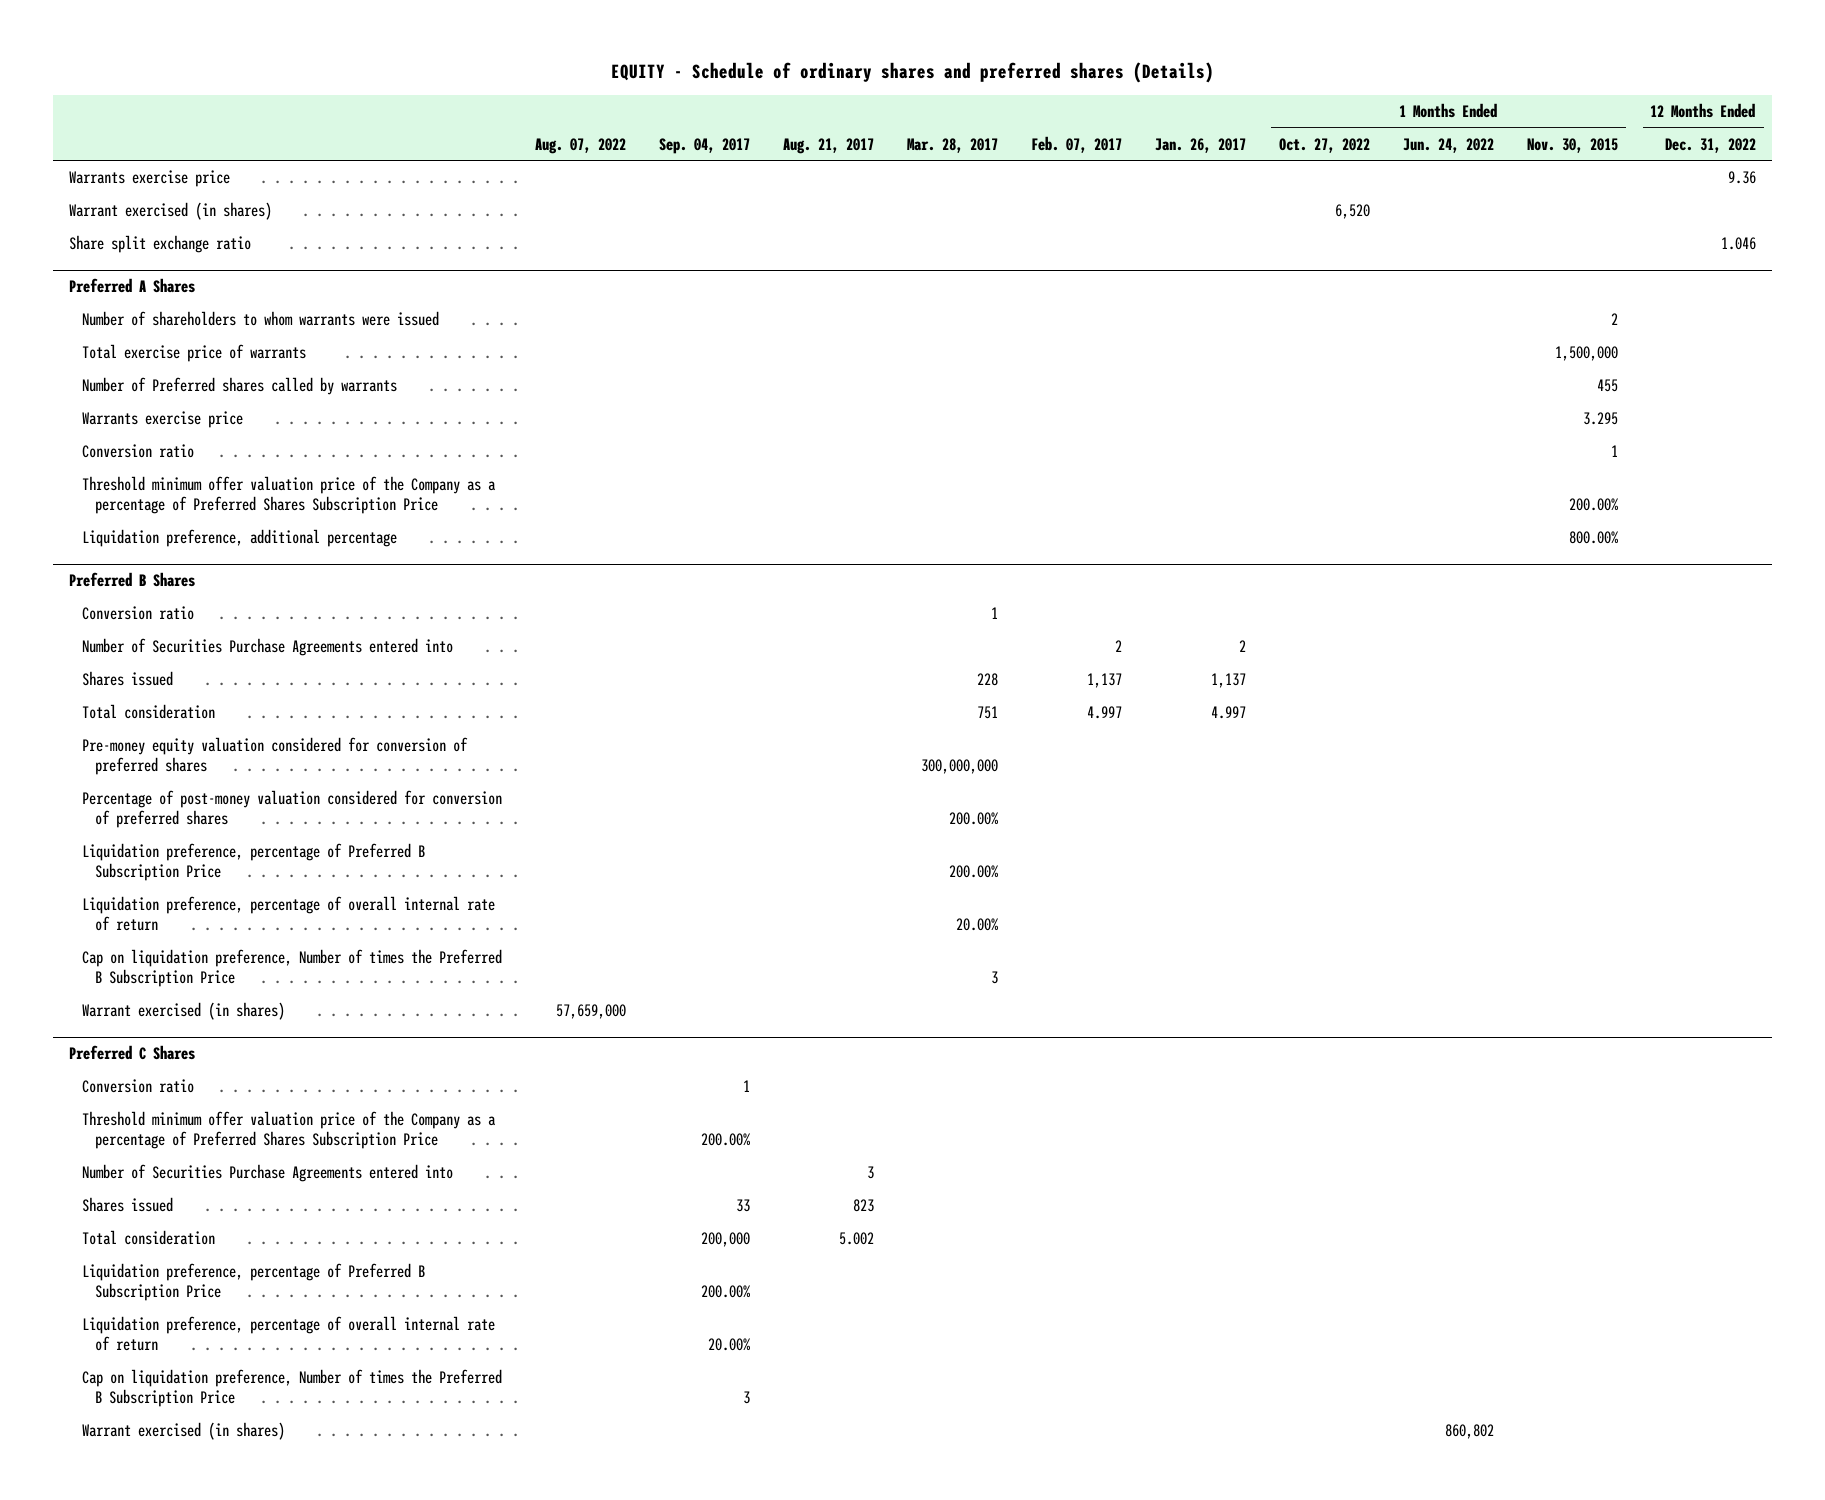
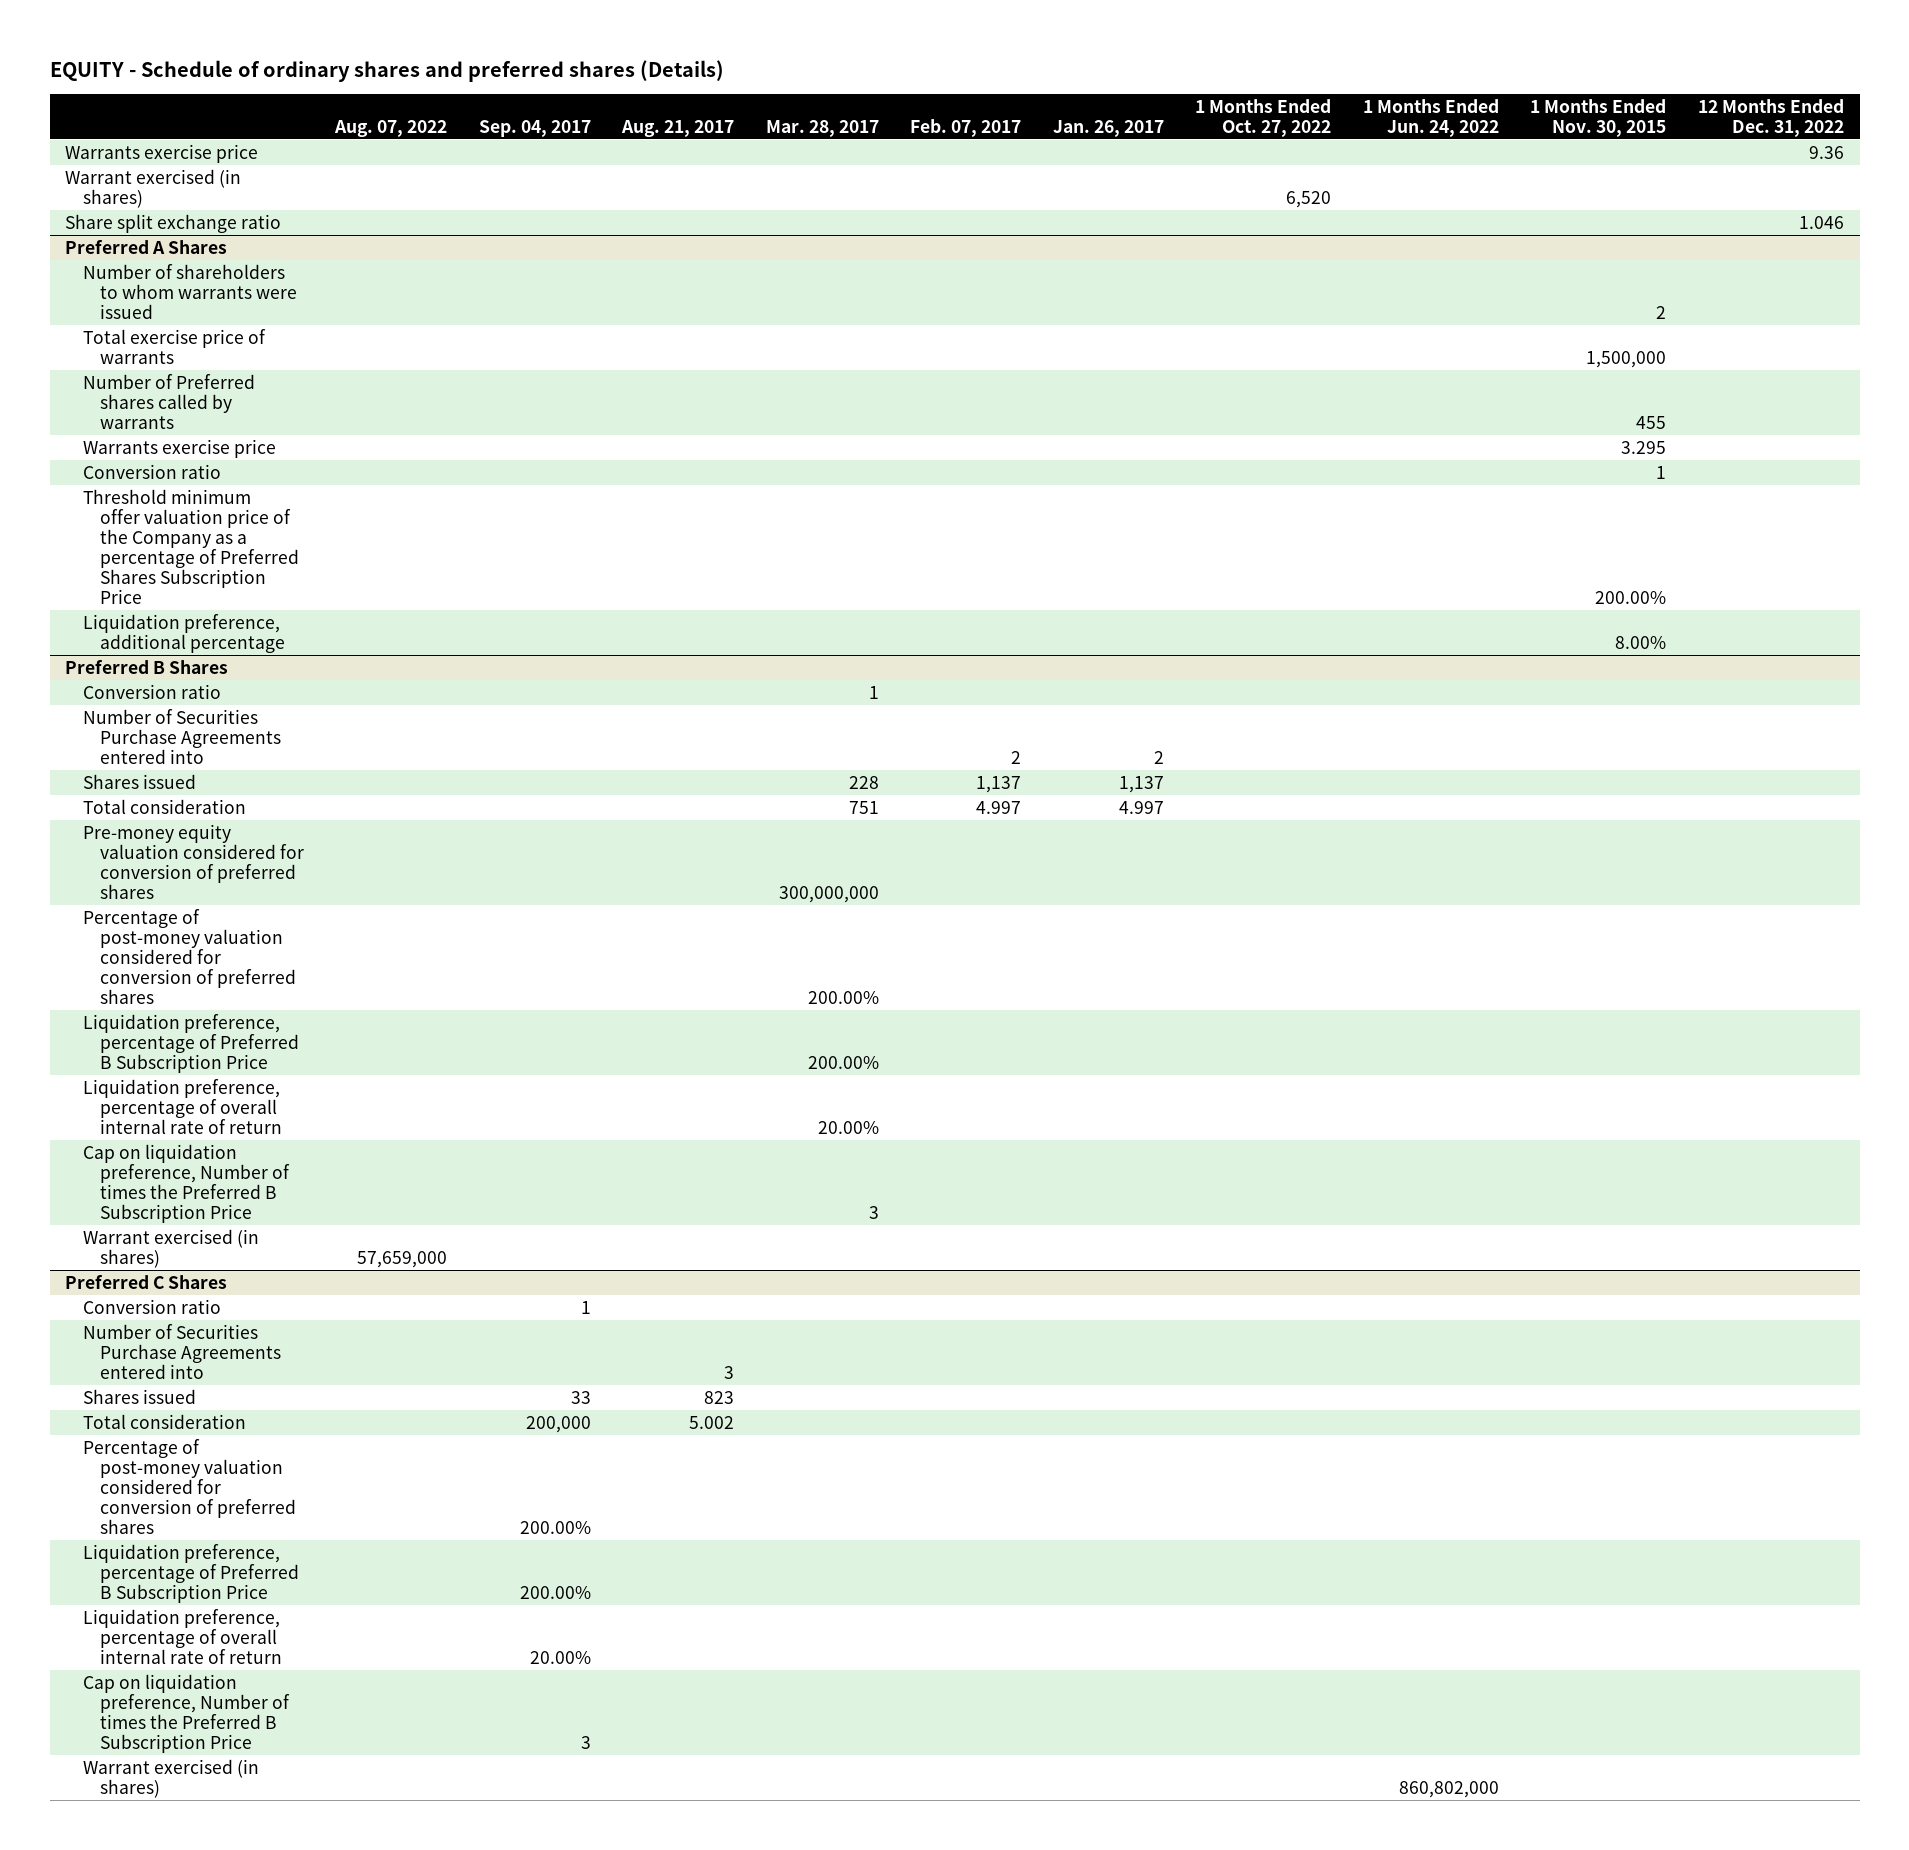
[1568,531,1618,545] 800.00% -> [1615,635,1667,649] 8.00%
[82,1111,497,1150] Threshold minimum offer valuation price of the Company as a percentage of Preferred Shares Subscription Price -> none
none -> [82,1438,296,1534] Percentage of post-money valuation considered for conversion of preferred shares
[1444,1424,1494,1440] 860,802 -> [1398,1780,1499,1798] 860,802,000

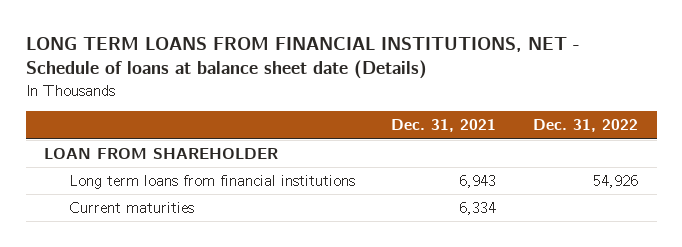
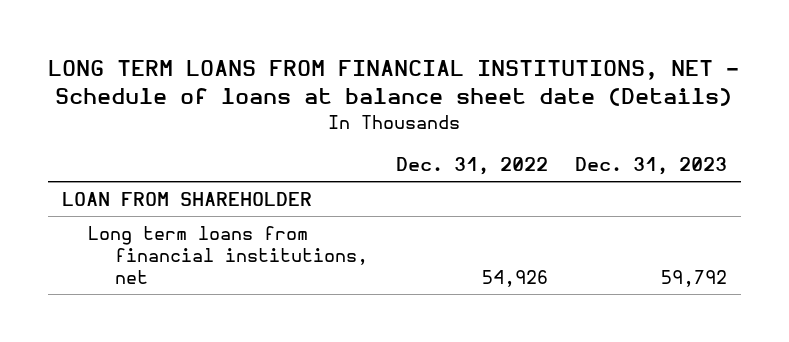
[391,119,497,133] Dec. 31, 2021 -> none
none -> [575,157,728,176] Dec. 31, 2023
[68,202,194,214] Current maturities -> none
[68,175,355,190] Long term loans from financial institutions -> [88,226,369,284] Long term loans from financial institutions, net

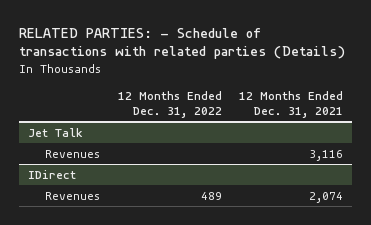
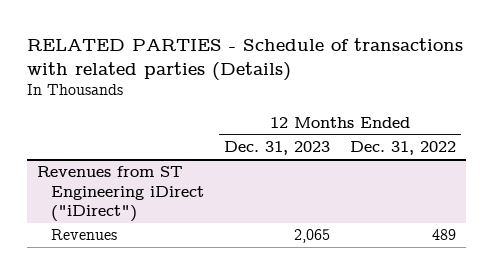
[18,27,345,60] RELATED PARTIES: - Schedule of transactions with related parties (Details) -> [26,37,463,81] RELATED PARTIES - Schedule of transactions with related parties (Details)
[239,90,344,119] 12 Months Ended Dec. 31, 2021 -> none
none -> [223,141,330,156] Dec. 31, 2023
[27,127,83,137] Jet Talk -> none
[45,149,101,158] Revenues -> none
[27,169,76,179] IDirect -> [36,166,204,223] Revenues from ST Engineering iDirect ("iDirect")

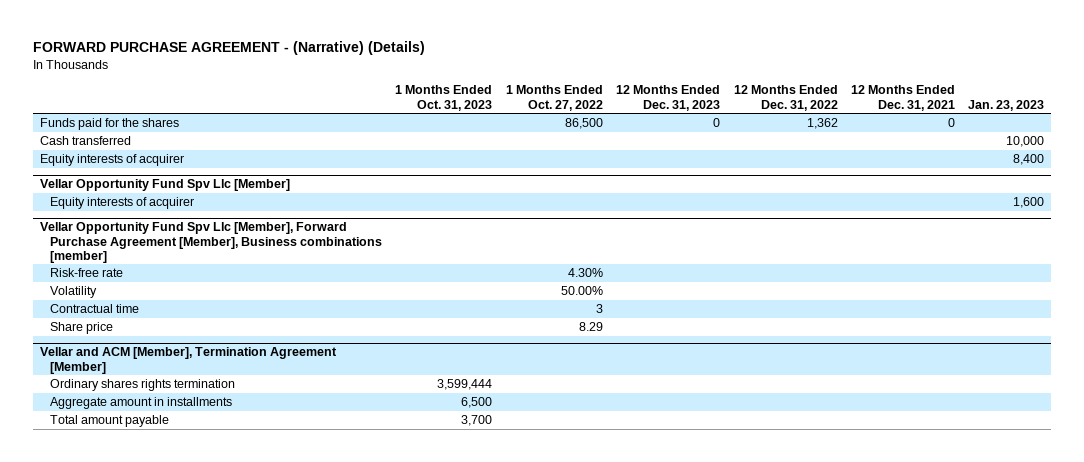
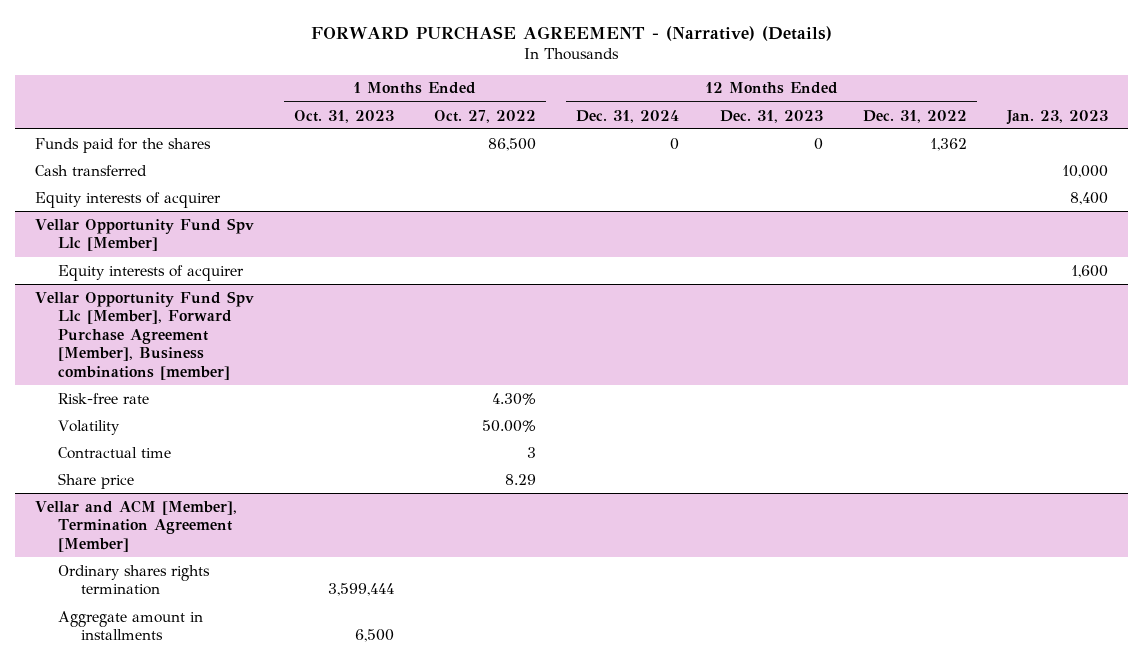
[850,85,955,111] 12 Months Ended Dec. 31, 2021 -> none
none -> [576,109,680,123] Dec. 31, 2024
[50,415,170,428] Total amount payable -> none

